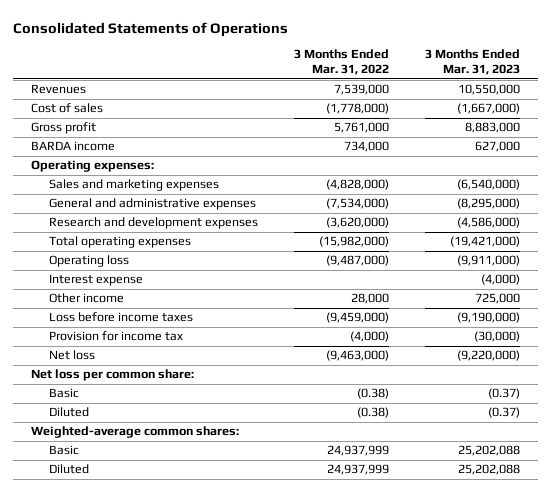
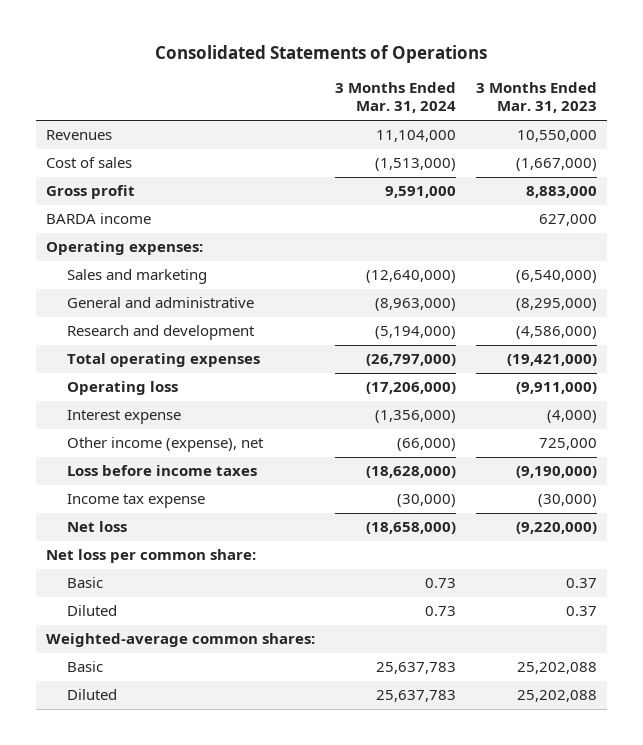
[294,49,390,76] 3 Months Ended Mar. 31, 2022 -> none
none -> [334,82,456,114] 3 Months Ended Mar. 31, 2024
[49,179,220,192] Sales and marketing expenses -> [67,269,208,285] Sales and marketing
[49,198,257,211] General and administrative expenses -> [67,297,255,309] General and administrative
[49,217,259,230] Research and development expenses -> [67,325,256,341] Research and development
[49,293,125,304] Other income -> [67,437,265,453] Other income (expense), net
[49,331,184,342] Provision for income tax -> [67,494,206,509] Income tax expense
[488,388,521,400] (0.37) -> [565,578,597,589] 0.37
[488,407,521,419] (0.37) -> [565,606,597,617] 0.37

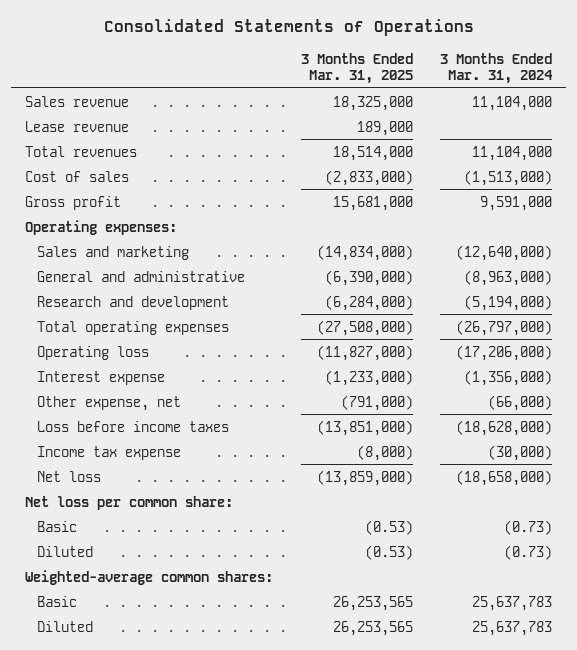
[475,82,597,114] 3 Months Ended Mar. 31, 2023 -> none
none -> [300,52,413,84] 3 Months Ended Mar. 31, 2025
none -> [24,95,129,107] Sales revenue
none -> [24,120,129,132] Lease revenue
[45,130,112,141] Revenues -> [24,145,137,157] Total revenues
[45,213,151,225] BARDA income -> none
[67,437,265,453] Other income (expense), net -> [36,395,181,411] Other expense, net
[424,578,456,589] 0.73 -> [504,519,553,535] (0.73)
[424,606,456,617] 0.73 -> [504,544,553,560] (0.73)

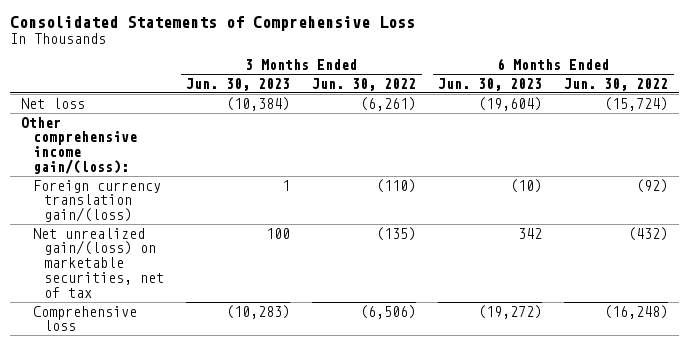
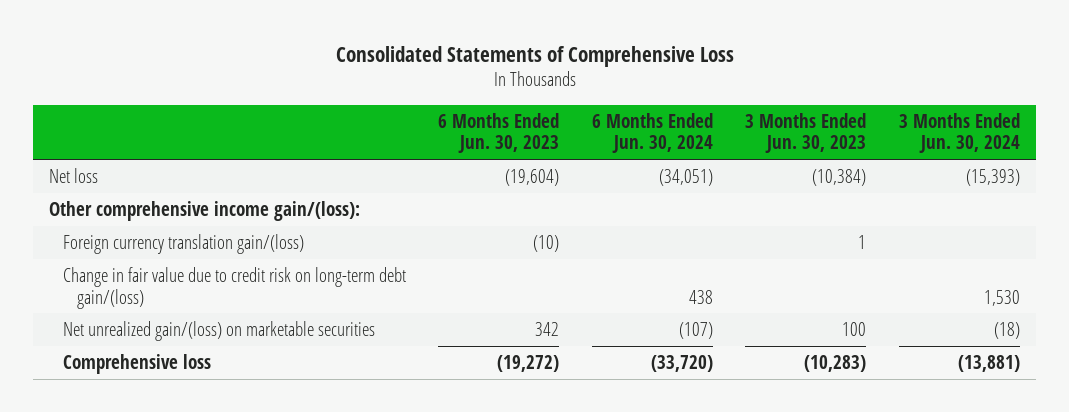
[312,77,417,91] Jun. 30, 2022 -> none
[564,77,669,91] Jun. 30, 2022 -> none
none -> [591,112,713,154] 6 Months Ended Jun. 30, 2024
none -> [898,112,1020,154] 3 Months Ended Jun. 30, 2024
none -> [62,266,406,309] Change in fair value due to credit risk on long-term debt gain/(loss)
[32,227,165,299] Net unrealized gain/(loss) on marketable securities, net of tax -> [62,320,375,341] Net unrealized gain/(loss) on marketable securities

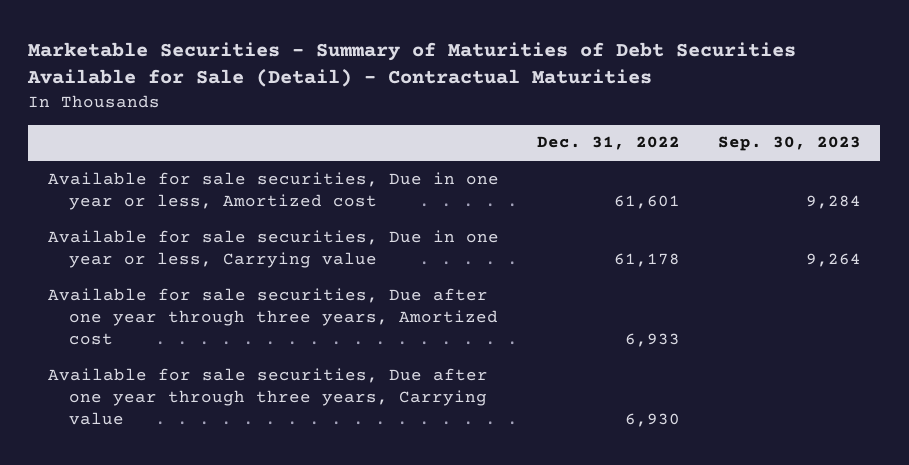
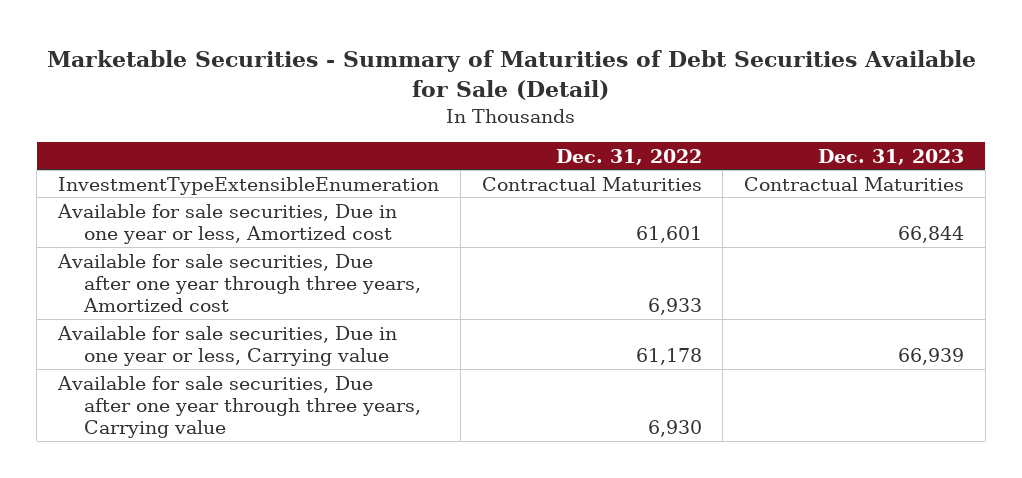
[27,41,797,88] Marketable Securities - Summary of Maturities of Debt Securities Available for Sale (Detail) - Contractual Maturities -> [47,49,977,100] Marketable Securities - Summary of Maturities of Debt Securities Available for Sale (Detail)
[718,136,862,152] Sep. 30, 2023 -> none
none -> [818,148,965,165] Dec. 31, 2023
none -> [58,176,440,195] InvestmentTypeExtensibleEnumeration
[47,229,499,269] Available for sale securities, Due in one year or less, Carrying value -> [57,325,398,366] Available for sale securities, Due in one year or less, Carrying value

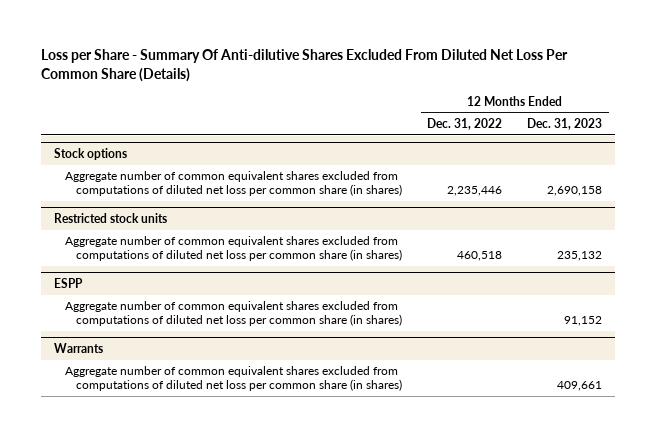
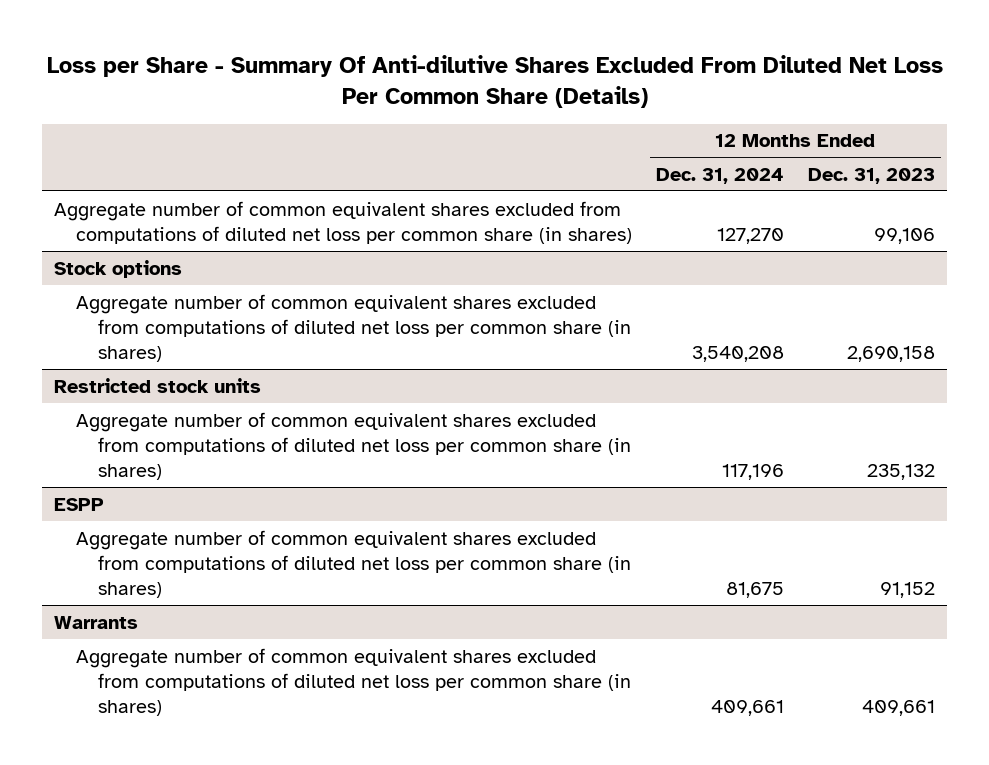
[427,118,503,131] Dec. 31, 2022 -> none
none -> [655,167,784,184] Dec. 31, 2024
none -> [54,200,633,244] Aggregate number of common equivalent shares excluded from computations of diluted net loss per common share (in shares)

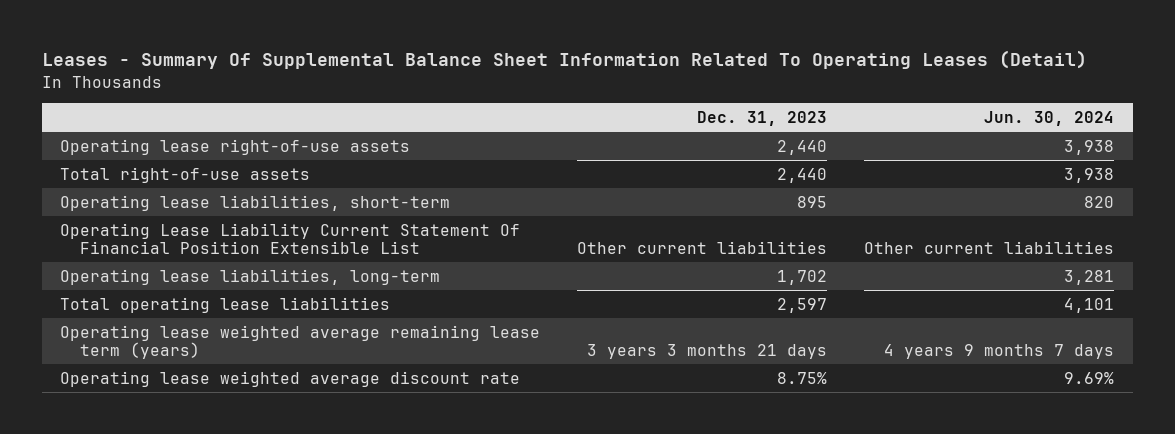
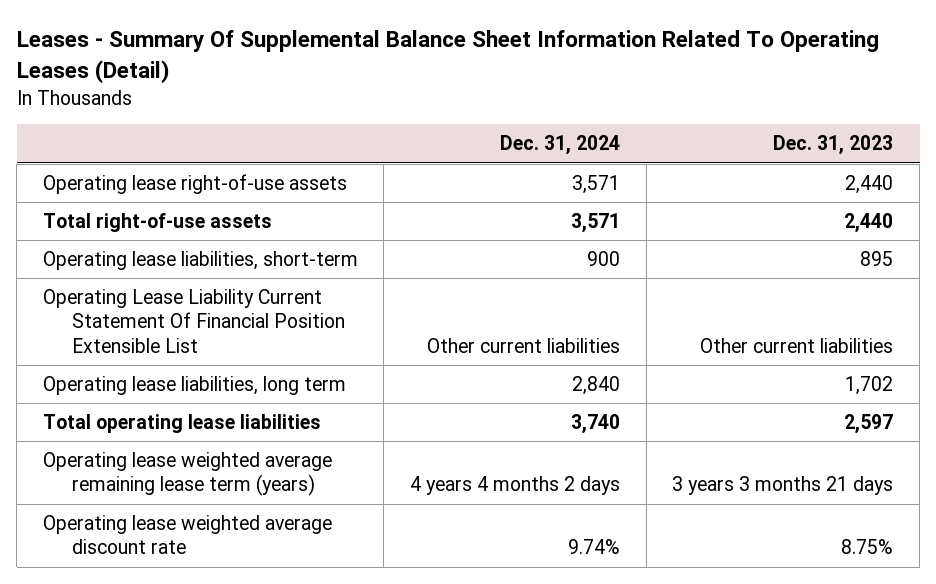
[984,111,1115,127] Jun. 30, 2024 -> none
none -> [500,135,621,156] Dec. 31, 2024
[60,268,441,285] Operating lease liabilities, long-term -> [42,376,346,396] Operating lease liabilities, long term

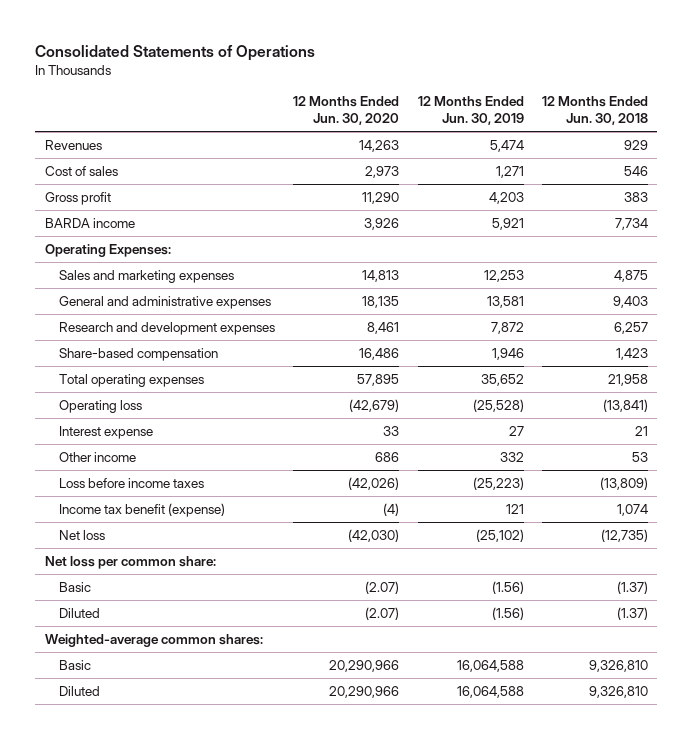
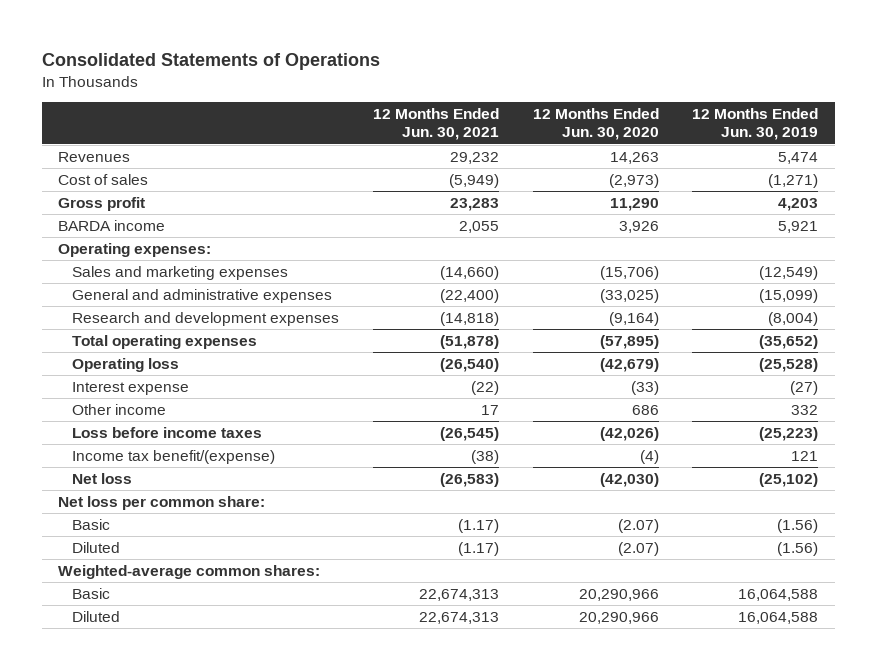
[541,96,648,126] 12 Months Ended Jun. 30, 2018 -> none
none -> [372,108,499,141] 12 Months Ended Jun. 30, 2021
[365,165,400,178] 2,973 -> [608,174,659,189] (2,973)
[495,165,524,178] 1,271 -> [768,174,819,189] (1,271)
[58,347,218,361] Share-based compensation -> none
[44,243,171,257] Operating Expenses: -> [58,243,212,258] Operating expenses:
[362,269,400,282] 14,813 -> [599,266,659,281] (15,706)
[483,269,524,282] 12,253 -> [759,266,819,281] (12,549)
[362,295,400,308] 18,135 -> [599,289,659,304] (33,025)
[486,295,524,308] 13,581 -> [759,289,819,304] (15,099)
[367,321,400,334] 8,461 -> [608,312,659,327] (9,164)
[490,321,524,334] 7,872 -> [768,312,819,327] (8,004)
[357,373,400,386] 57,895 -> [599,335,659,350] (57,895)
[480,373,524,386] 35,652 -> [759,335,819,350] (35,652)
[383,425,400,436] 33 -> [630,381,659,396] (33)
[508,425,524,436] 27 -> [790,381,819,396] (27)
[58,502,225,517] Income tax benefit (expense) -> [72,450,276,465] Income tax benefit/(expense)

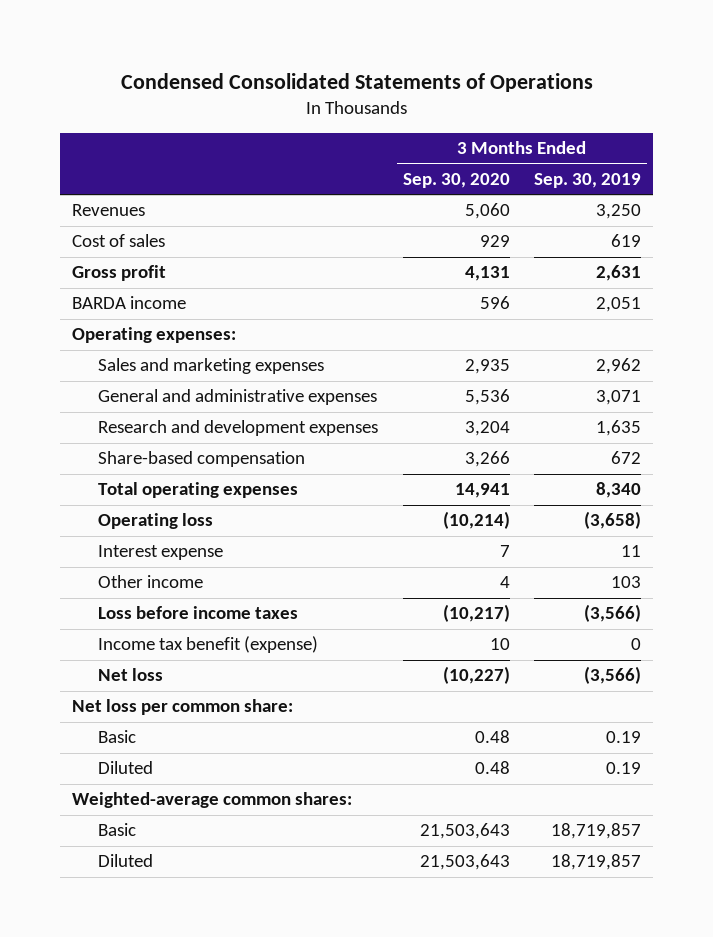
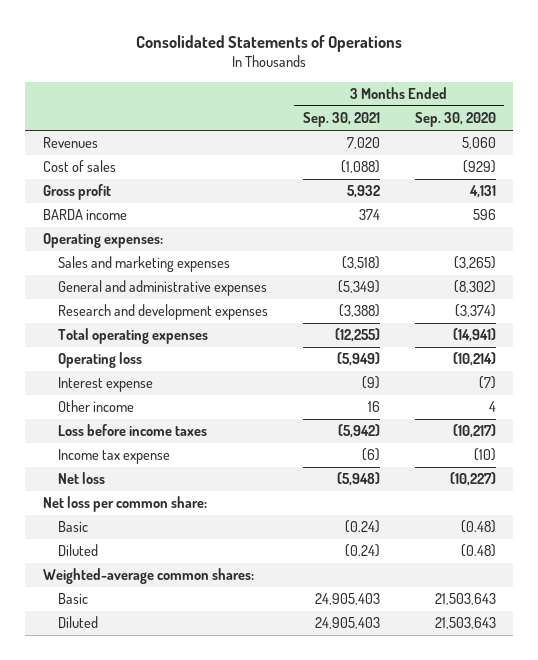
[120,73,593,93] Condensed Consolidated Statements of Operations -> [136,34,403,52] Consolidated Statements of Operations
[533,172,641,188] Sep. 30, 2019 -> none
none -> [302,112,380,128] Sep. 30, 2021
[479,235,510,248] 929 -> [462,160,496,174] (929)
[98,451,306,468] Share-based compensation -> none
[464,359,510,375] 2,935 -> [453,256,496,270] (3,265)
[464,389,510,406] 5,536 -> [453,280,496,294] (8,302)
[464,421,510,437] 3,204 -> [454,304,496,318] (3,374)
[454,483,510,499] 14,941 -> [452,328,496,343] (14,941)
[499,545,510,558] 7 -> [478,376,496,390] (7)
[98,636,319,654] Income tax benefit (expense) -> [57,449,170,465] Income tax expense
[489,638,510,651] 10 -> [473,448,496,462] (10)
[474,730,510,744] 0.48 -> [460,520,496,534] (0.48)
[474,761,510,775] 0.48 -> [460,544,496,558] (0.48)

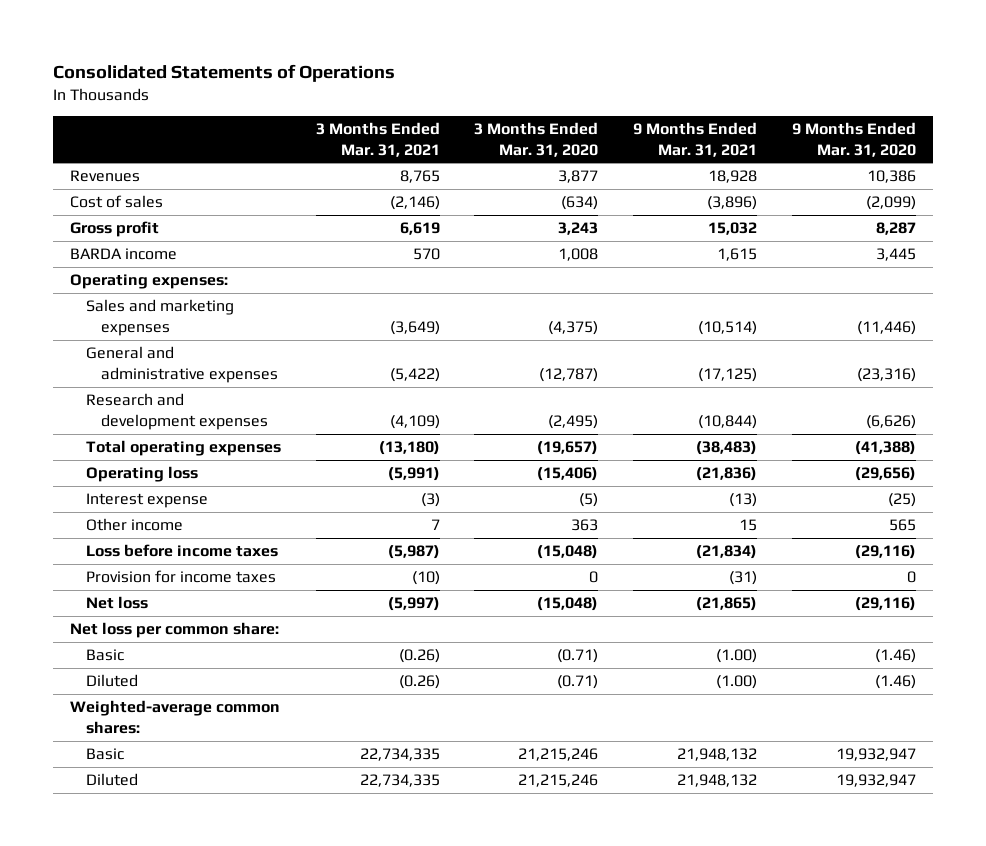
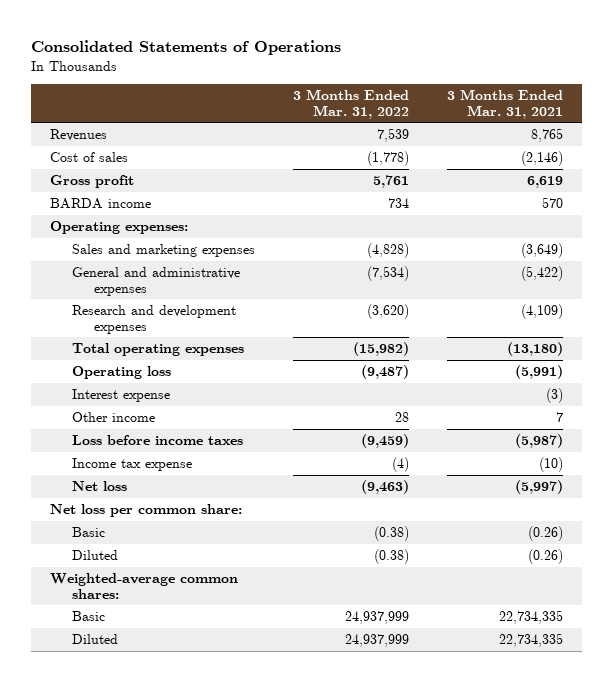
[474,121,599,157] 3 Months Ended Mar. 31, 2020 -> none
[633,121,758,157] 9 Months Ended Mar. 31, 2021 -> none
[792,121,917,157] 9 Months Ended Mar. 31, 2020 -> none
none -> [292,89,409,119] 3 Months Ended Mar. 31, 2022
[85,570,276,584] Provision for income taxes -> [71,457,192,471] Income tax expense

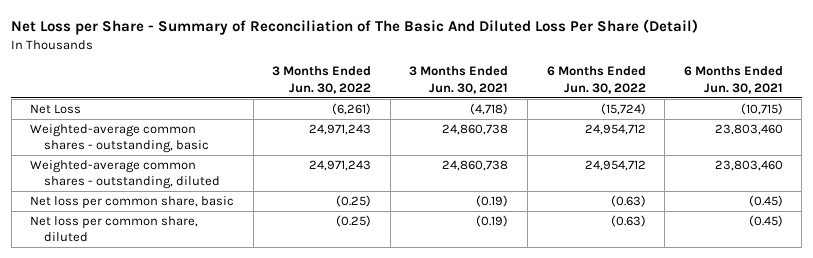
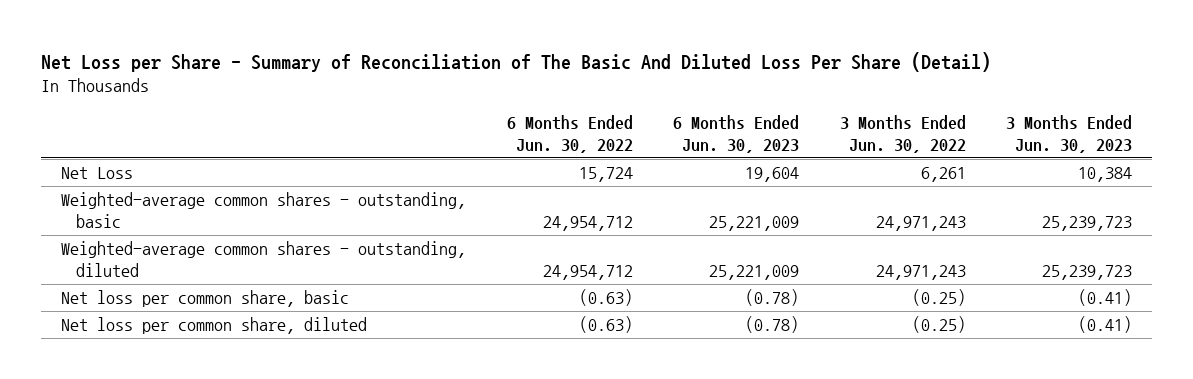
[409,66,509,94] 3 Months Ended Jun. 30, 2021 -> none
[683,66,783,94] 6 Months Ended Jun. 30, 2021 -> none
none -> [673,114,800,153] 6 Months Ended Jun. 30, 2023
none -> [1005,114,1132,153] 3 Months Ended Jun. 30, 2023
[332,102,372,115] (6,261) -> [920,166,966,182] 6,261
[600,102,646,115] (15,724) -> [578,166,633,182] 15,724

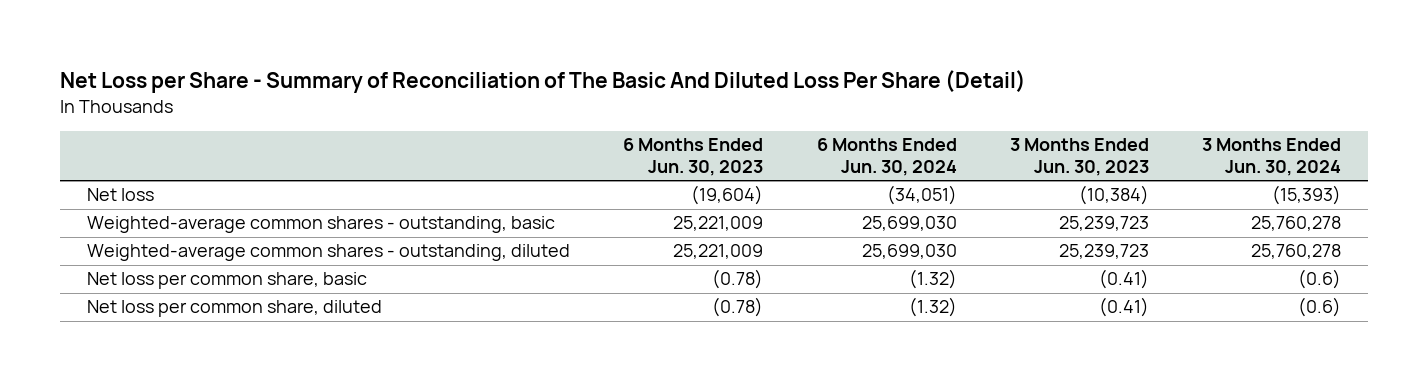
[506,114,633,153] 6 Months Ended Jun. 30, 2022 -> none
[839,114,966,153] 3 Months Ended Jun. 30, 2022 -> none
none -> [816,138,957,177] 6 Months Ended Jun. 30, 2024
none -> [1202,138,1342,177] 3 Months Ended Jun. 30, 2024
[61,166,134,179] Net Loss -> [86,188,154,202] Net loss
[745,166,800,182] 19,604 -> [691,185,764,206] (19,604)
[1077,166,1132,182] 10,384 -> [1078,185,1149,206] (10,384)

